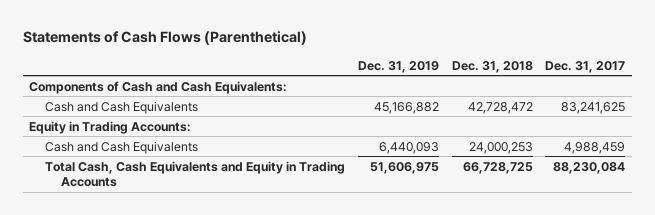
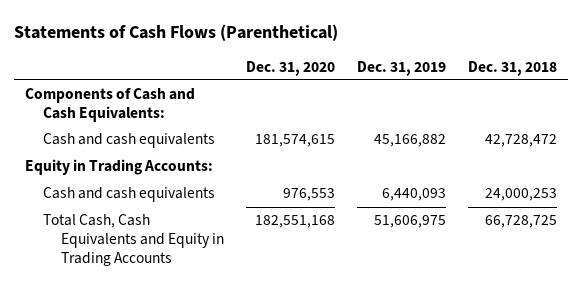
[545,60,626,73] Dec. 31, 2017 -> none
none -> [245,60,335,76] Dec. 31, 2020
[45,100,199,114] Cash and Cash Equivalents -> [42,133,215,149] Cash and cash equivalents
[45,140,199,154] Cash and Cash Equivalents -> [42,187,215,203] Cash and cash equivalents

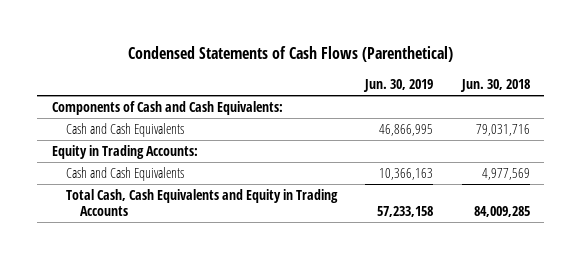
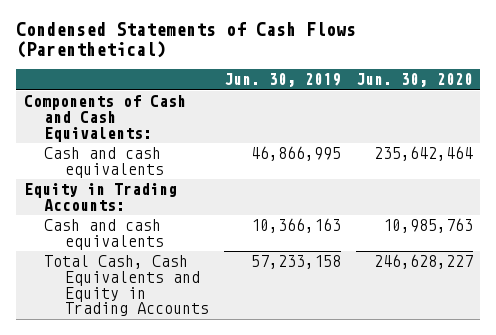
[460,79,531,93] Jun. 30, 2018 -> none
none -> [355,73,473,88] Jun. 30, 2020
[65,122,184,137] Cash and Cash Equivalents -> [44,147,164,178] Cash and cash equivalents
[65,166,184,181] Cash and Cash Equivalents -> [44,219,164,250] Cash and cash equivalents

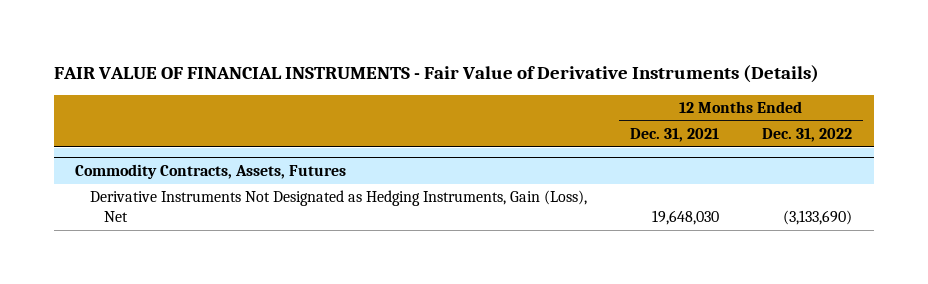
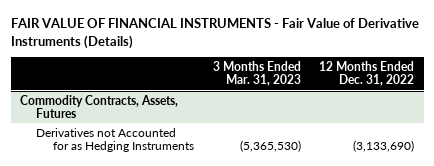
[630,127,720,142] Dec. 31, 2021 -> none
none -> [212,60,301,87] 3 Months Ended Mar. 31, 2023
[89,190,587,223] Derivative Instruments Not Designated as Hedging Instruments, Gain (Loss), Net -> [36,127,194,153] Derivatives not Accounted for as Hedging Instruments

